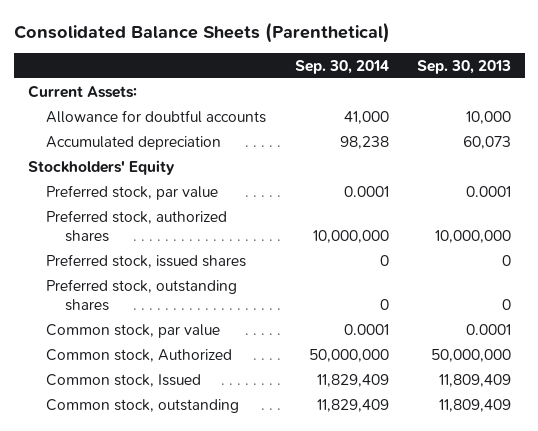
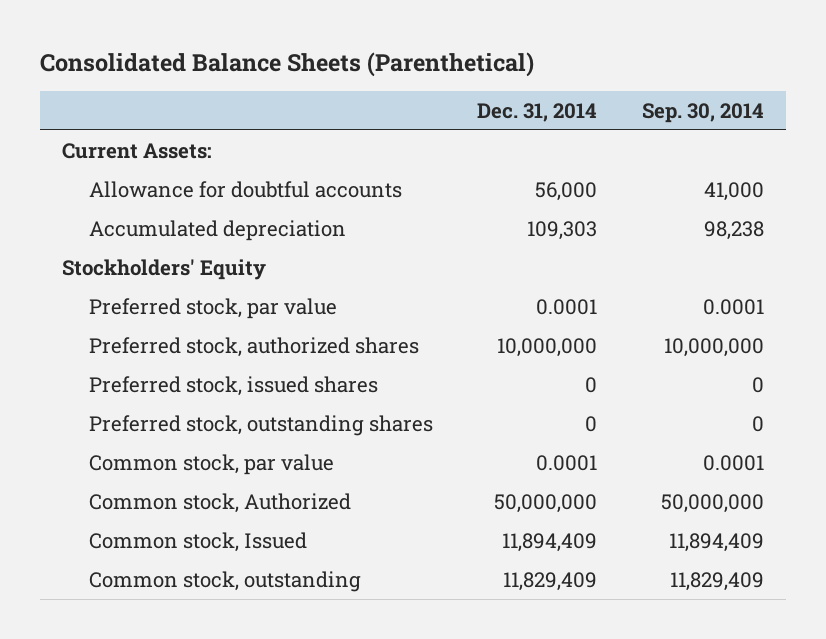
[416,59,511,74] Sep. 30, 2013 -> none
none -> [477,102,598,122] Dec. 31, 2014
[316,373,389,387] 11,829,409 -> [668,532,764,552] 11,894,409

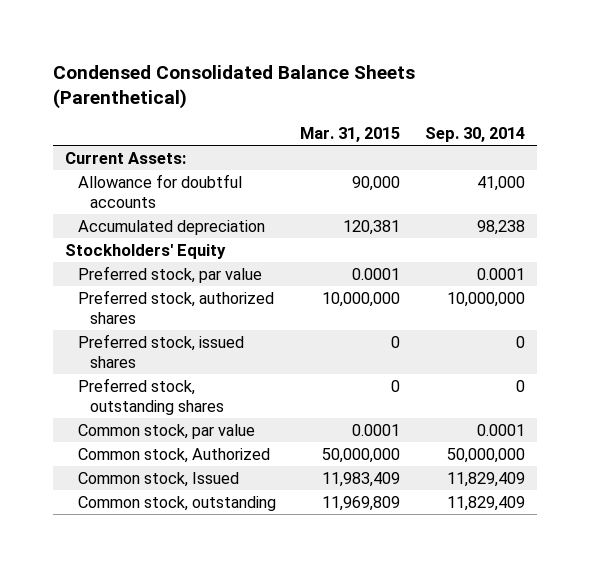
[39,51,534,77] Consolidated Balance Sheets (Parenthetical) -> [52,64,415,110] Condensed Consolidated Balance Sheets (Parenthetical)
[477,102,598,122] Dec. 31, 2014 -> none
none -> [300,126,401,142] Mar. 31, 2015
[668,532,764,552] 11,894,409 -> [446,471,525,487] 11,829,409

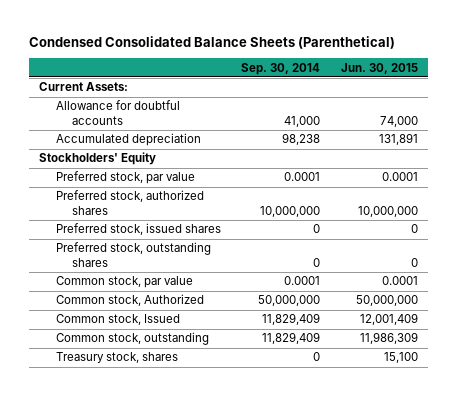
[300,126,401,142] Mar. 31, 2015 -> none
none -> [340,62,418,74] Jun. 30, 2015
none -> [55,352,178,364] Treasury stock, shares

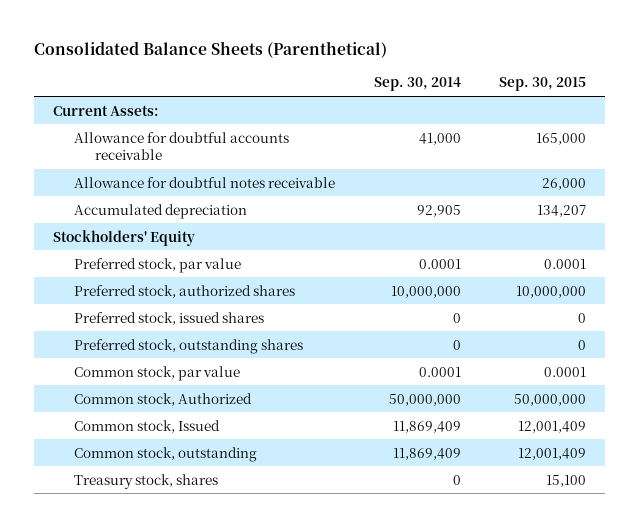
[29,35,396,49] Condensed Consolidated Balance Sheets (Parenthetical) -> [33,41,387,59] Consolidated Balance Sheets (Parenthetical)
[340,62,418,74] Jun. 30, 2015 -> none
none -> [499,77,587,92] Sep. 30, 2015
[55,100,180,125] Allowance for doubtful accounts -> [74,131,290,161] Allowance for doubtful accounts receivable
none -> [74,176,336,188] Allowance for doubtful notes receivable
[282,133,321,146] 98,238 -> [416,204,461,217] 92,905
[262,313,321,326] 11,829,409 -> [392,420,461,433] 11,869,409
[262,332,321,345] 11,829,409 -> [392,447,461,460] 11,869,409

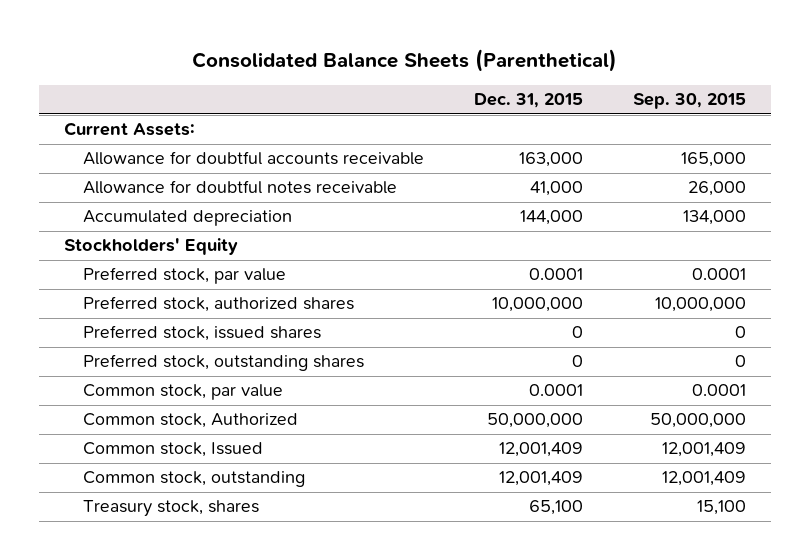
[373,77,461,92] Sep. 30, 2014 -> none
none -> [474,93,584,109] Dec. 31, 2015
[537,204,587,217] 134,207 -> [683,210,747,226] 134,000

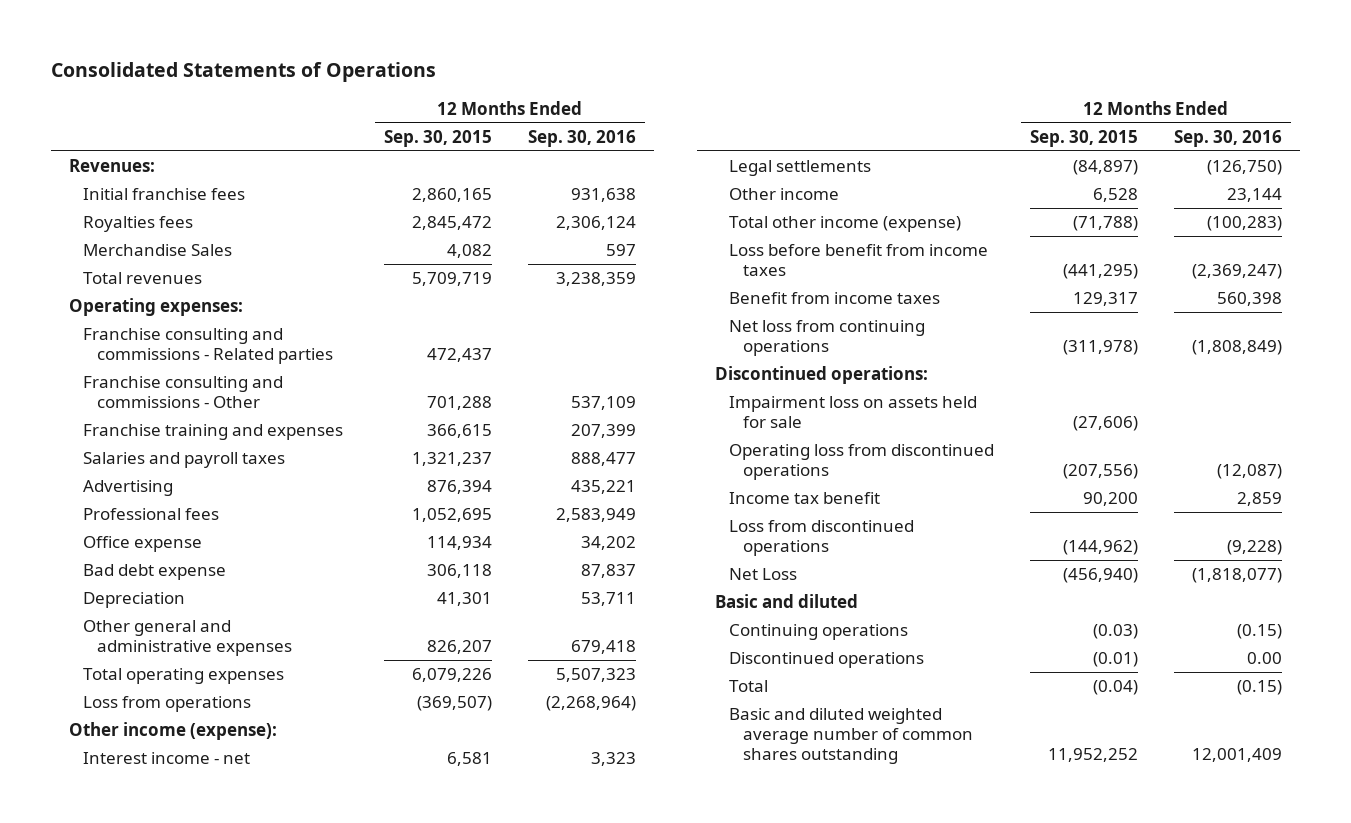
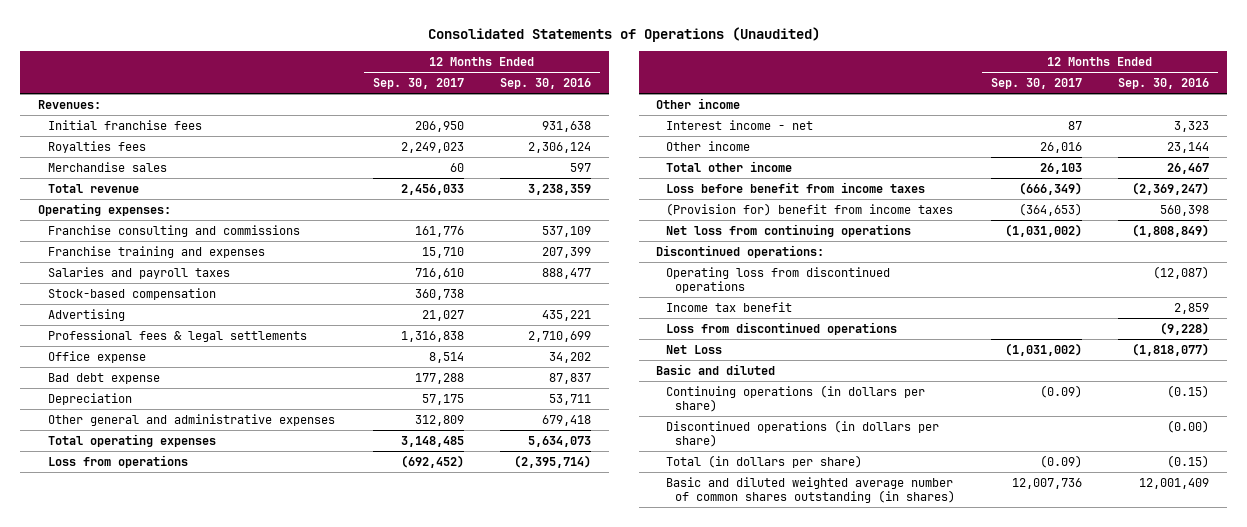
[51,62,437,83] Consolidated Statements of Operations -> [427,27,820,43] Consolidated Statements of Operations (Unaudited)
[384,129,493,147] Sep. 30, 2015 -> none
none -> [373,78,465,90] Sep. 30, 2017
[82,244,232,257] Merchandise Sales -> [47,161,167,172] Merchandise sales
[82,272,202,285] Total revenues -> [47,183,139,193] Total revenue
[82,328,333,365] Franchise consulting and commissions - Related parties -> none
[82,376,283,409] Franchise consulting and commissions - Other -> [47,224,300,237] Franchise consulting and commissions
none -> [47,287,216,300] Stock-based compensation
[82,508,219,521] Professional fees -> [47,329,307,342] Professional fees & legal settlements
[556,508,637,523] 2,583,949 -> [527,330,591,342] 2,710,699
[556,668,637,683] 5,507,323 -> [527,435,591,447] 5,634,073
[546,696,637,712] (2,268,964) -> [513,454,591,468] (2,395,714)
[69,722,278,741] Other income (expense): -> [656,97,741,109] Other income
[728,160,871,177] Legal settlements -> none
[728,216,961,233] Total other income (expense) -> [665,160,792,172] Total other income
[1207,216,1283,232] (100,283) -> [1166,162,1209,174] 26,467
[728,292,940,305] Benefit from income taxes -> [665,202,953,216] (Provision for) benefit from income taxes
[728,396,977,429] Impairment loss on assets held for sale -> none
[728,624,908,641] Continuing operations -> [665,384,925,412] Continuing operations (in dollars per share)
[728,652,924,669] Discontinued operations -> [665,419,939,447] Discontinued operations (in dollars per share)
[1247,652,1283,665] 0.00 -> [1166,419,1209,433] (0.00)
[728,680,768,693] Total -> [665,454,862,468] Total (in dollars per share)
[728,708,973,764] Basic and diluted weighted average number of common shares outstanding -> [665,476,956,503] Basic and diluted weighted average number of common shares outstanding (in shares)

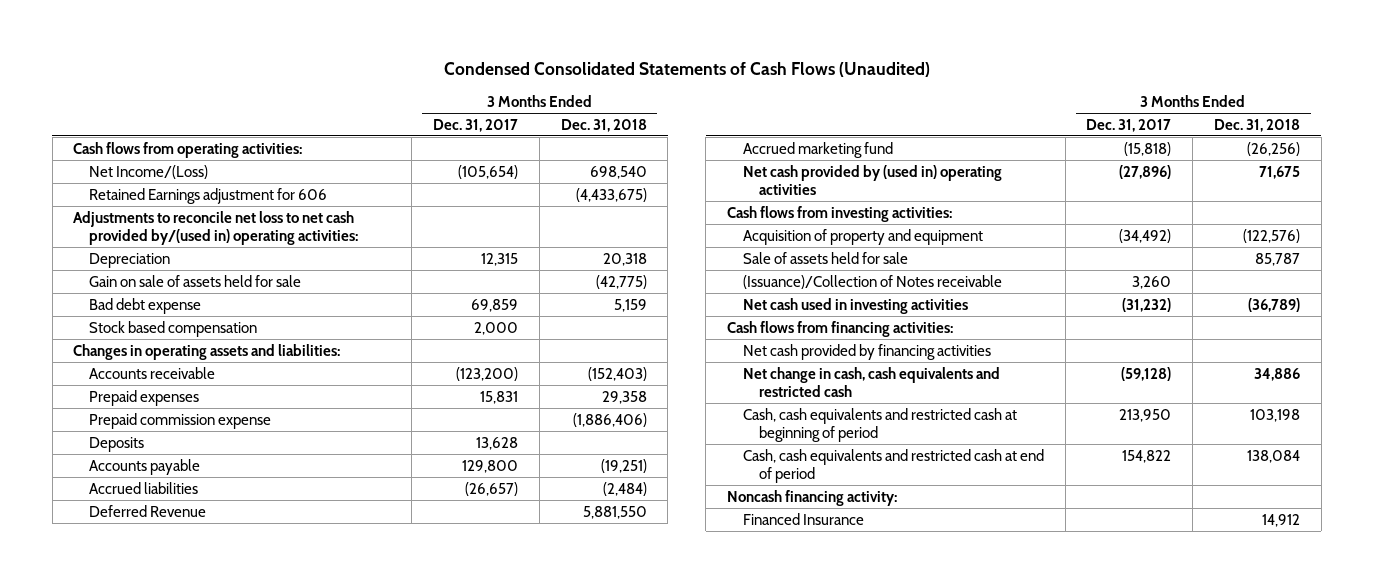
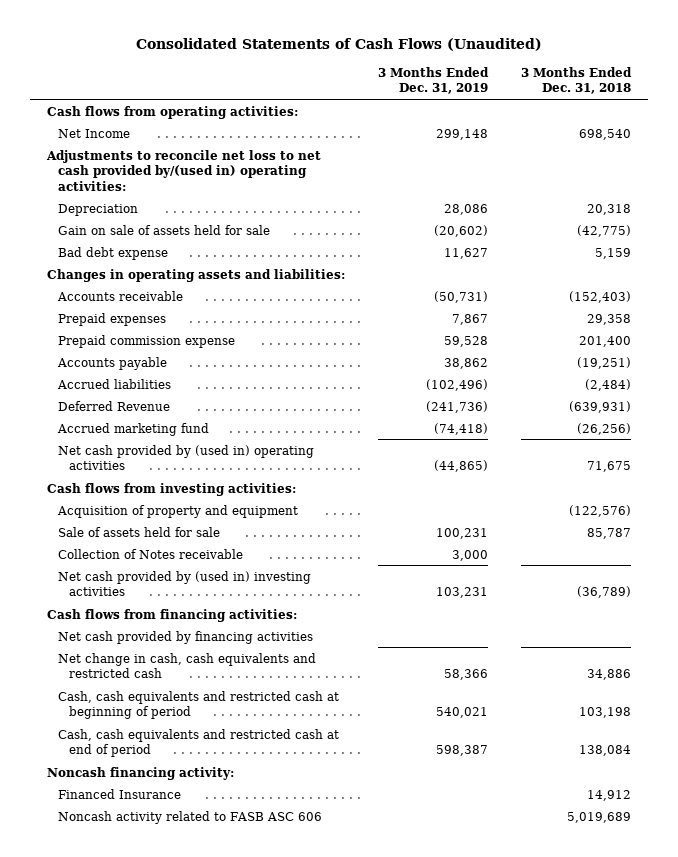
[443,62,930,78] Condensed Consolidated Statements of Cash Flows (Unaudited) -> [136,38,543,52] Consolidated Statements of Cash Flows (Unaudited)
[432,118,518,132] Dec. 31, 2017 -> none
none -> [378,66,490,95] 3 Months Ended Dec. 31, 2019
[89,187,328,204] Retained Earnings adjustment for 606 -> none
[89,164,209,179] Net Income/(Loss) -> [57,128,130,138] Net Income
[89,320,258,337] Stock based compensation -> none
[89,436,145,452] Deposits -> none
[572,412,647,427] (1,886,406) -> [579,335,632,347] 201,400
[582,505,647,519] 5,881,550 -> [569,400,632,413] (639,931)
[742,274,1002,289] (Issuance)/Collection of Notes receivable -> [57,548,243,559] Collection of Notes receivable
[742,297,968,314] Net cash used in investing activities -> [57,570,311,597] Net cash provided by (used in) investing activities
none -> [57,810,322,824] Noncash activity related to FASB ASC 606

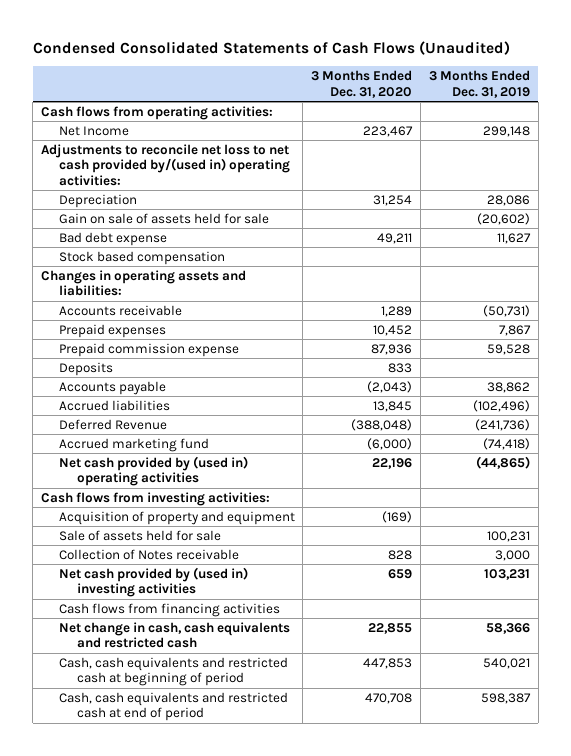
[136,38,543,52] Consolidated Statements of Cash Flows (Unaudited) -> [32,41,510,56] Condensed Consolidated Statements of Cash Flows (Unaudited)
[521,66,633,95] 3 Months Ended Dec. 31, 2018 -> none
none -> [311,70,413,98] 3 Months Ended Dec. 31, 2020
none -> [58,250,225,265] Stock based compensation
none -> [58,361,113,376] Deposits
[46,608,297,622] Cash flows from financing activities: -> none
[57,630,313,644] Net cash provided by financing activities -> [58,602,280,617] Cash flows from financing activities
[46,766,234,780] Noncash financing activity: -> none
[57,788,181,799] Financed Insurance -> none
[57,810,322,824] Noncash activity related to FASB ASC 606 -> none

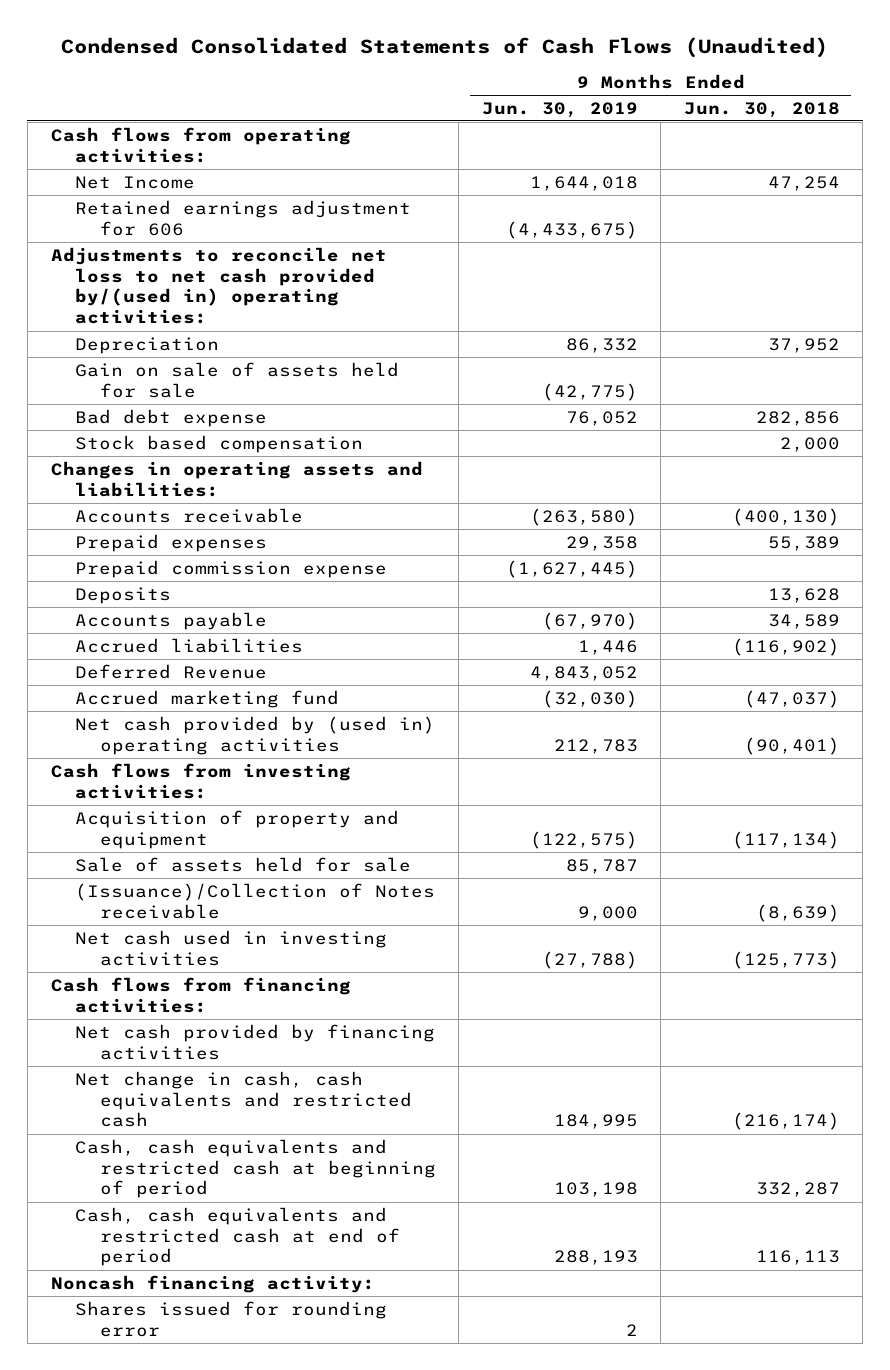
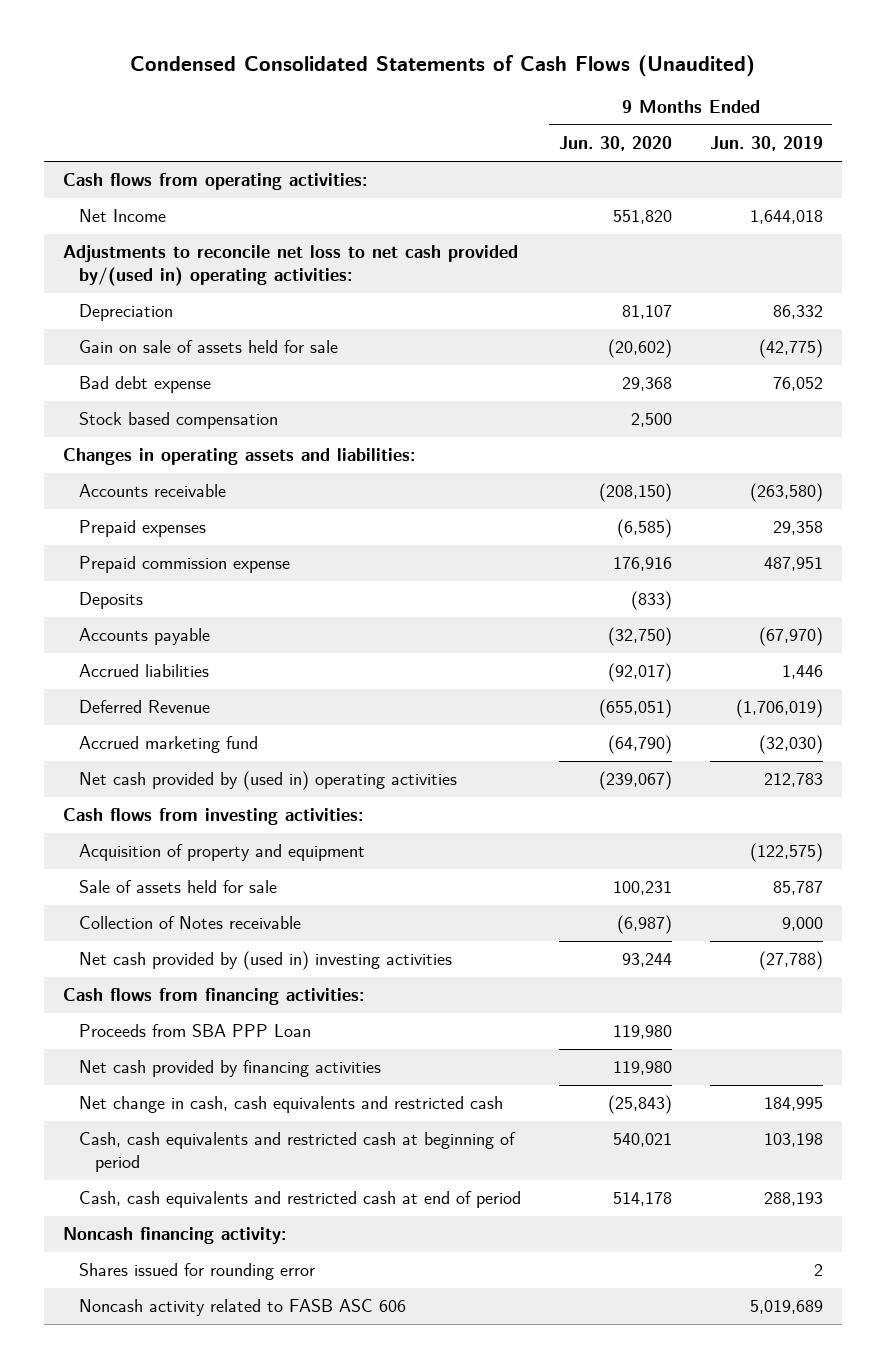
[683,101,840,118] Jun. 30, 2018 -> none
none -> [558,136,672,152] Jun. 30, 2020
[75,199,412,236] Retained earnings adjustment for 606 -> none
[505,559,638,578] (1,627,445) -> [763,557,823,572] 487,951
[529,665,638,681] 4,843,052 -> [735,699,823,719] (1,706,019)
[75,882,436,919] (Issuance)/Collection of Notes receivable -> [78,916,301,930] Collection of Notes receivable
[75,929,388,966] Net cash used in investing activities -> [78,951,452,971] Net cash provided by (used in) investing activities
none -> [78,1024,311,1038] Proceeds from SBA PPP Loan
none -> [78,1299,406,1317] Noncash activity related to FASB ASC 606

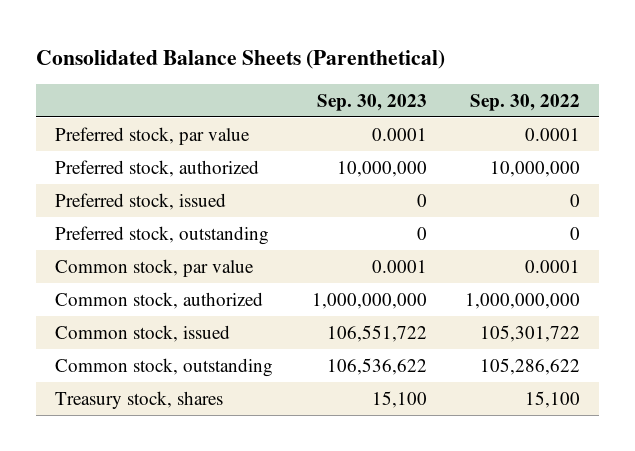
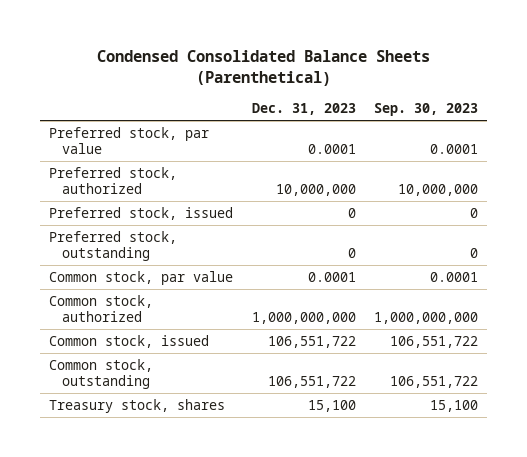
[36,50,446,70] Consolidated Balance Sheets (Parenthetical) -> [96,49,430,86] Condensed Consolidated Balance Sheets (Parenthetical)
[469,93,580,111] Sep. 30, 2022 -> none
none -> [251,103,356,116] Dec. 31, 2023
[326,357,427,375] 106,536,622 -> [389,376,478,389] 106,551,722

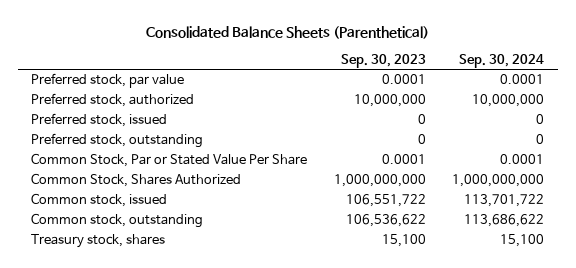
[96,49,430,86] Condensed Consolidated Balance Sheets (Parenthetical) -> [145,26,429,40] Consolidated Balance Sheets (Parenthetical)
[251,103,356,116] Dec. 31, 2023 -> none
none -> [459,53,545,68] Sep. 30, 2024
[49,270,234,285] Common stock, par value -> [31,153,308,168] Common Stock, Par or Stated Value Per Share
[49,294,154,323] Common stock, authorized -> [31,173,242,188] Common Stock, Shares Authorized
[389,376,478,389] 106,551,722 -> [345,214,426,228] 106,536,622

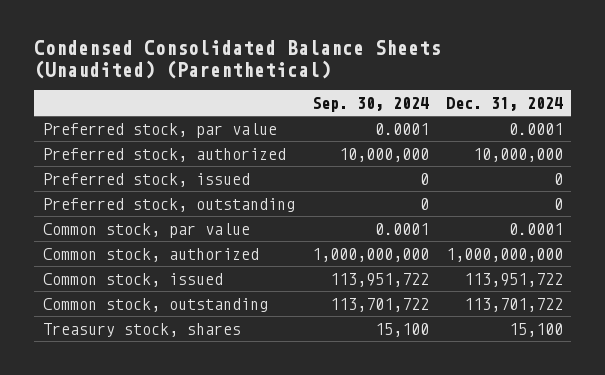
[145,26,429,40] Consolidated Balance Sheets (Parenthetical) -> [34,40,442,79] Condensed Consolidated Balance Sheets (Unaudited) (Parenthetical)
[340,53,426,68] Sep. 30, 2023 -> none
none -> [445,97,563,112] Dec. 31, 2024
[31,153,308,168] Common Stock, Par or Stated Value Per Share -> [42,222,250,238] Common stock, par value
[31,173,242,188] Common Stock, Shares Authorized -> [42,247,259,262] Common stock, authorized
[464,194,545,208] 113,701,722 -> [329,272,429,287] 113,951,722
[464,214,545,228] 113,686,622 -> [329,297,429,312] 113,701,722

